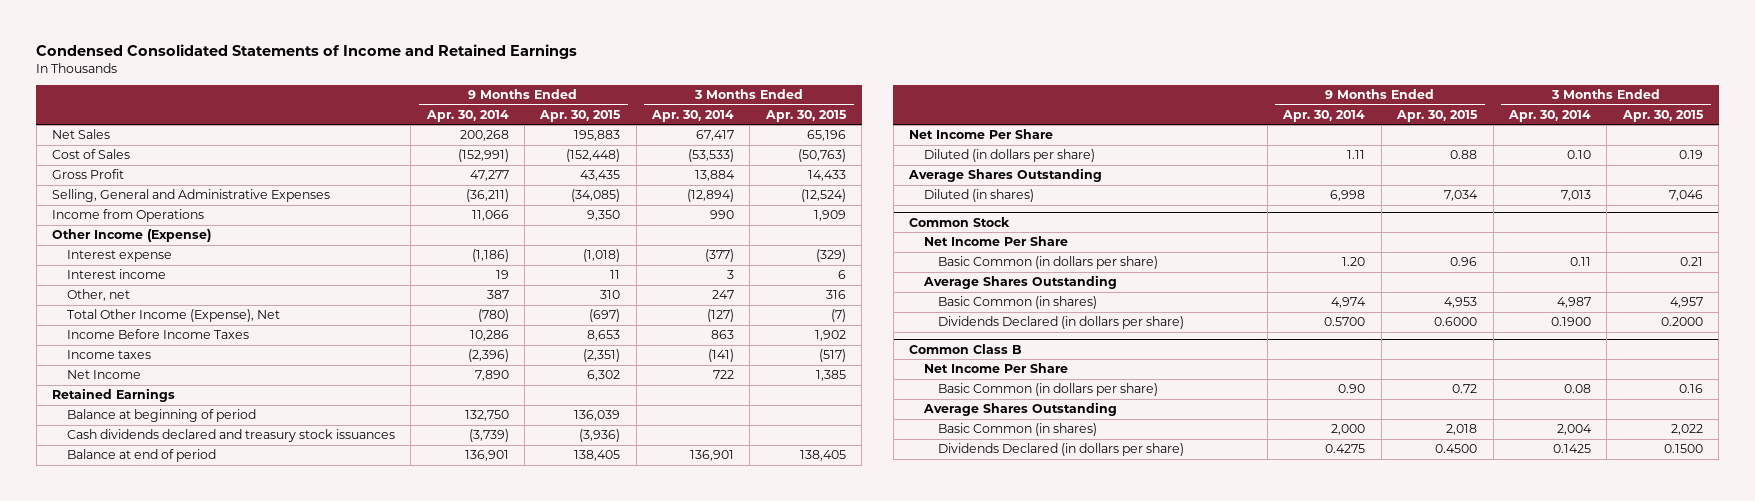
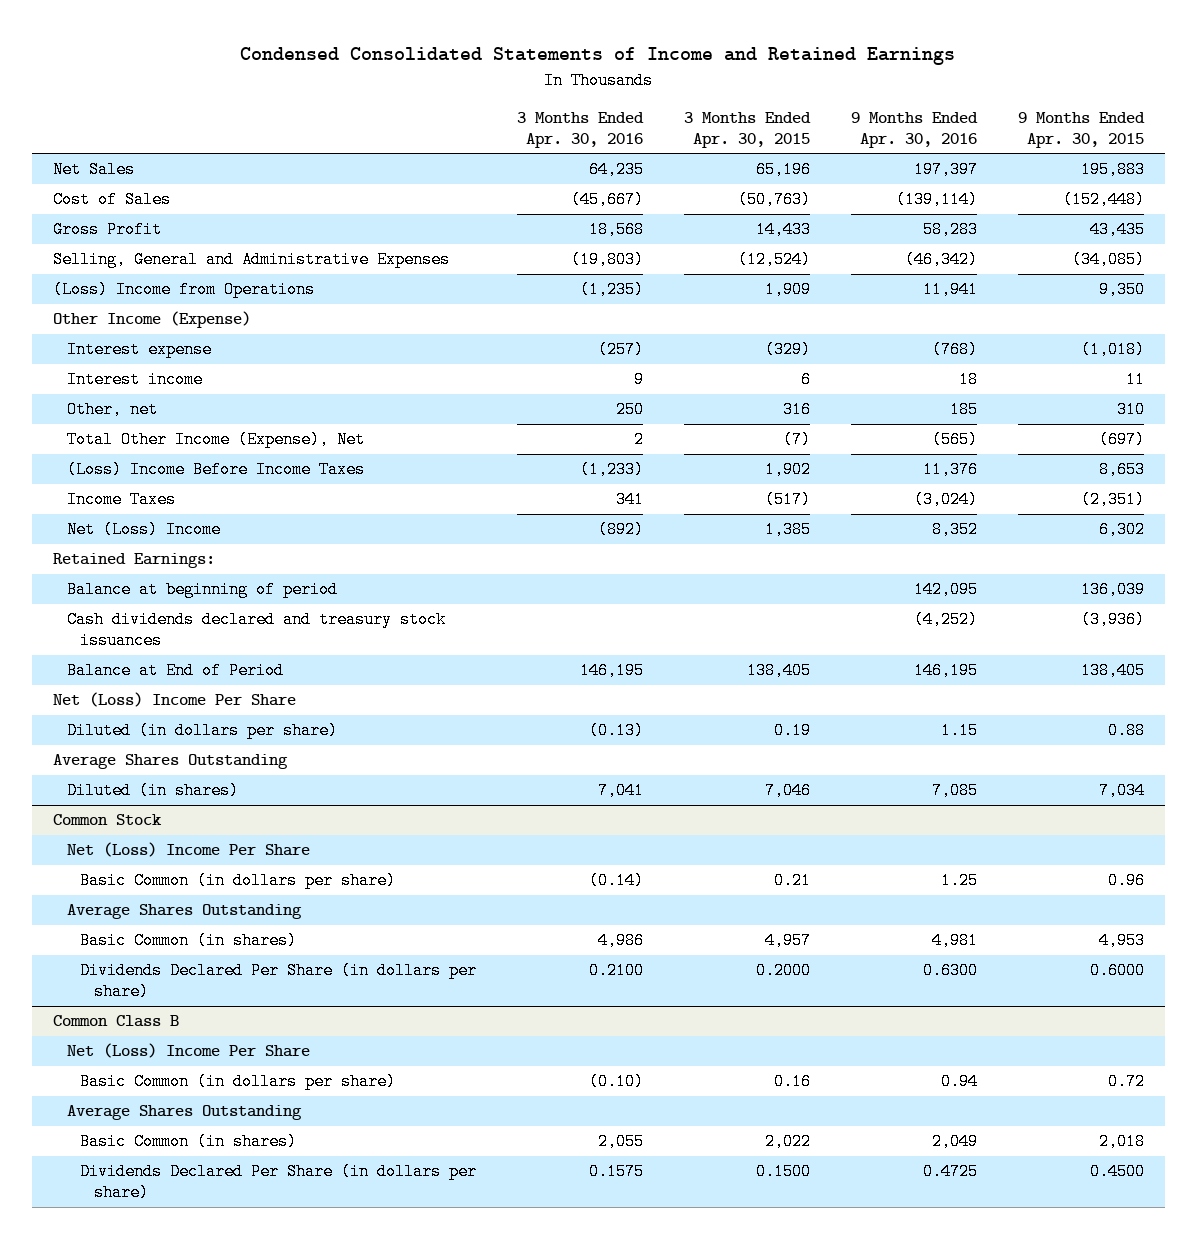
[425,109,509,122] Apr. 30, 2014 -> none
[651,109,735,122] Apr. 30, 2014 -> none
none -> [517,111,645,148] 3 Months Ended Apr. 30, 2016
none -> [851,111,979,148] 9 Months Ended Apr. 30, 2016
[52,209,205,223] Income from Operations -> [52,281,315,299] (Loss) Income from Operations
[66,329,249,340] Income Before Income Taxes -> [66,461,365,479] (Loss) Income Before Income Taxes
[66,350,151,360] Income taxes -> [66,491,176,509] Income Taxes
[66,370,141,380] Net Income -> [66,521,221,539] Net (Loss) Income
[52,388,176,403] Retained Earnings -> [52,553,215,569] Retained Earnings:
[66,449,216,463] Balance at end of period -> [66,662,284,680] Balance at End of Period
[908,129,1053,140] Net Income Per Share -> [52,692,296,708] Net (Loss) Income Per Share
[923,236,1068,247] Net Income Per Share -> [66,842,310,858] Net (Loss) Income Per Share
[938,316,1185,330] Dividends Declared (in dollars per share) -> [80,962,478,1001] Dividends Declared Per Share (in dollars per share)
[923,363,1068,374] Net Income Per Share -> [66,1043,310,1059] Net (Loss) Income Per Share
[938,443,1185,457] Dividends Declared (in dollars per share) -> [80,1163,478,1202] Dividends Declared Per Share (in dollars per share)

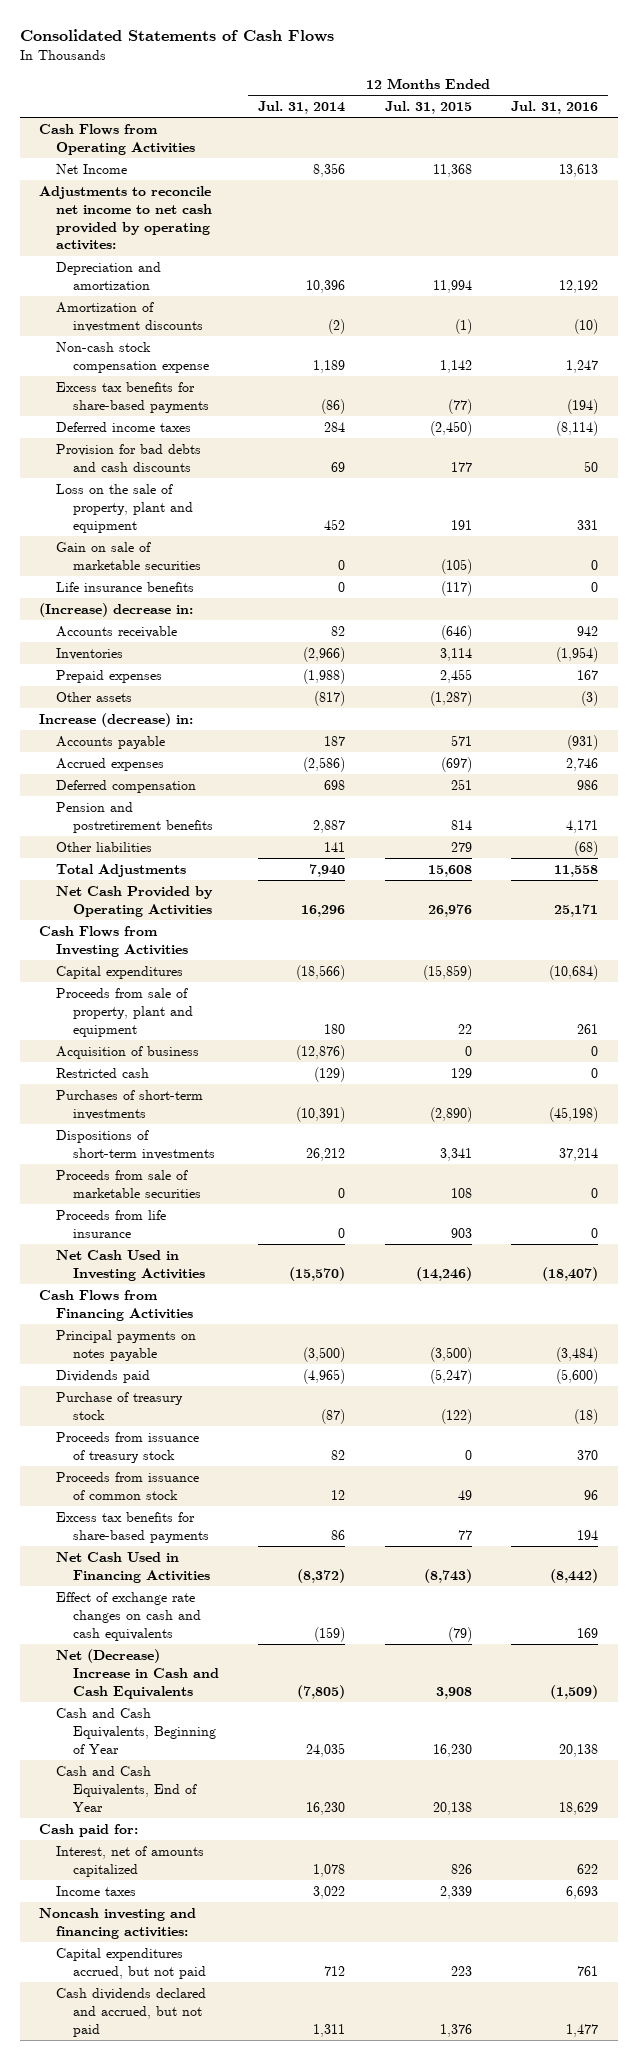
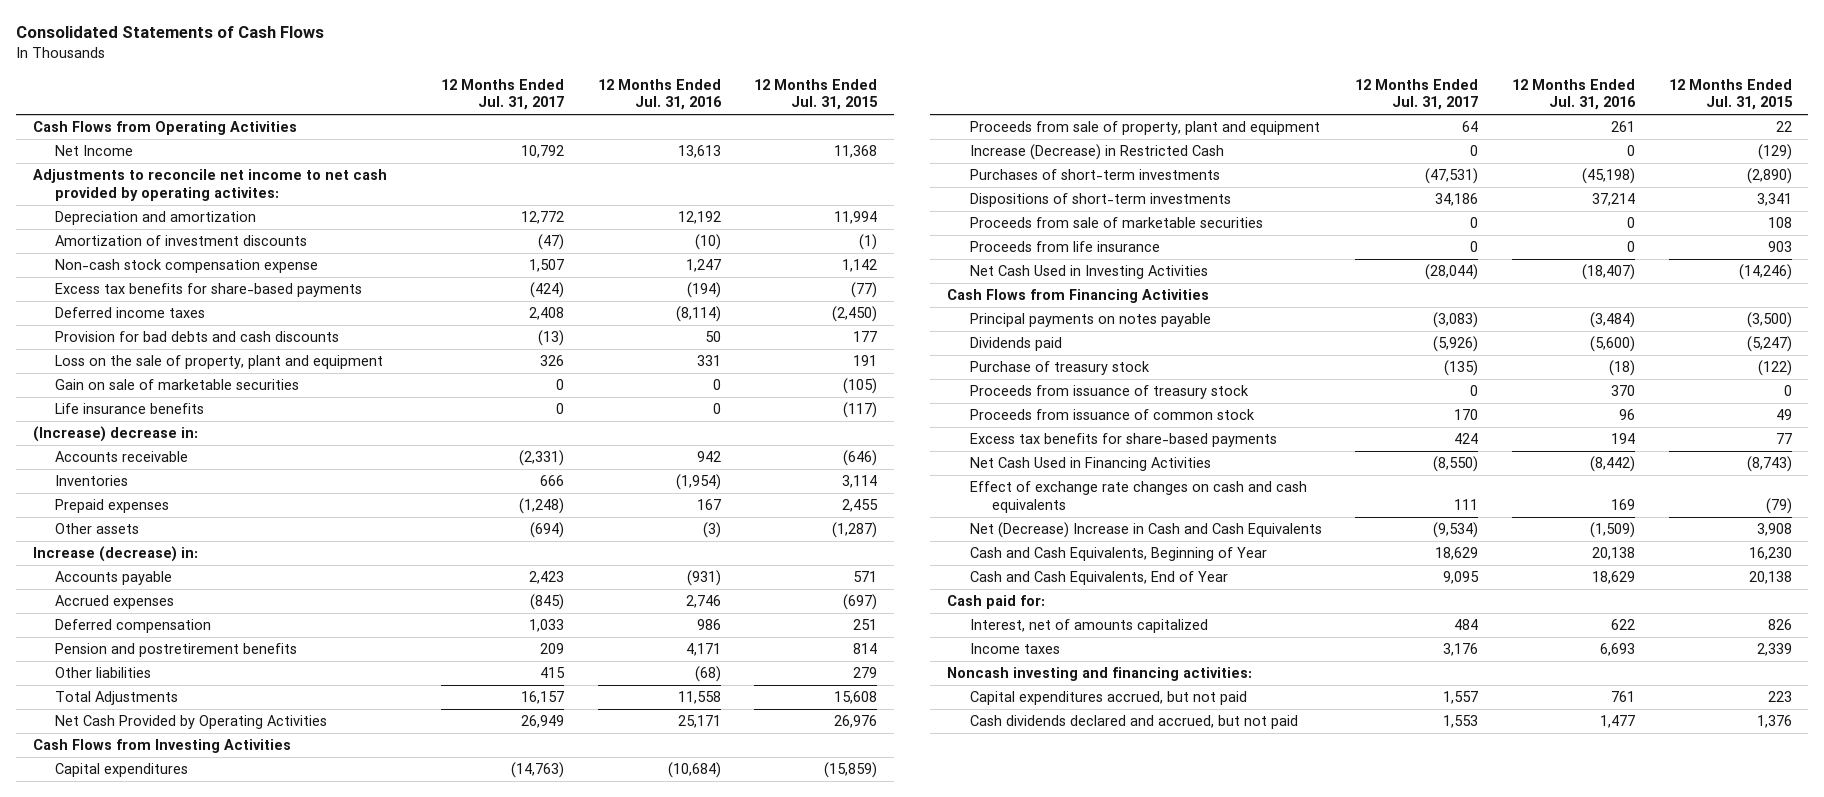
[258,101,346,115] Jul. 31, 2014 -> none
none -> [440,78,564,111] 12 Months Ended Jul. 31, 2017
[56,1045,200,1059] Acquisition of business -> none
[56,1067,150,1078] Restricted cash -> none
none -> [969,144,1224,161] Increase (Decrease) in Restricted Cash

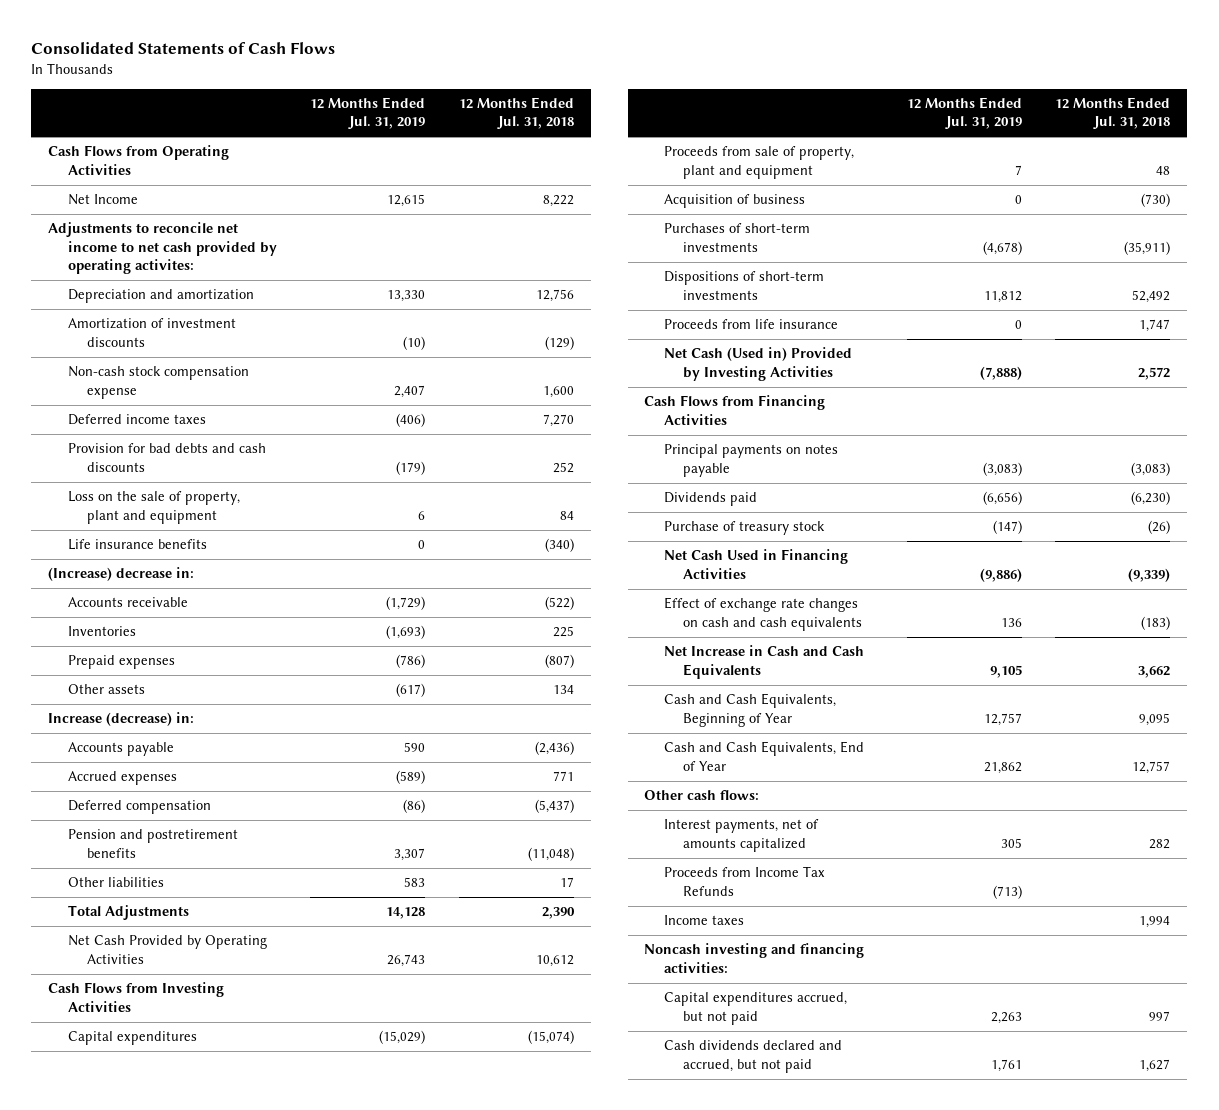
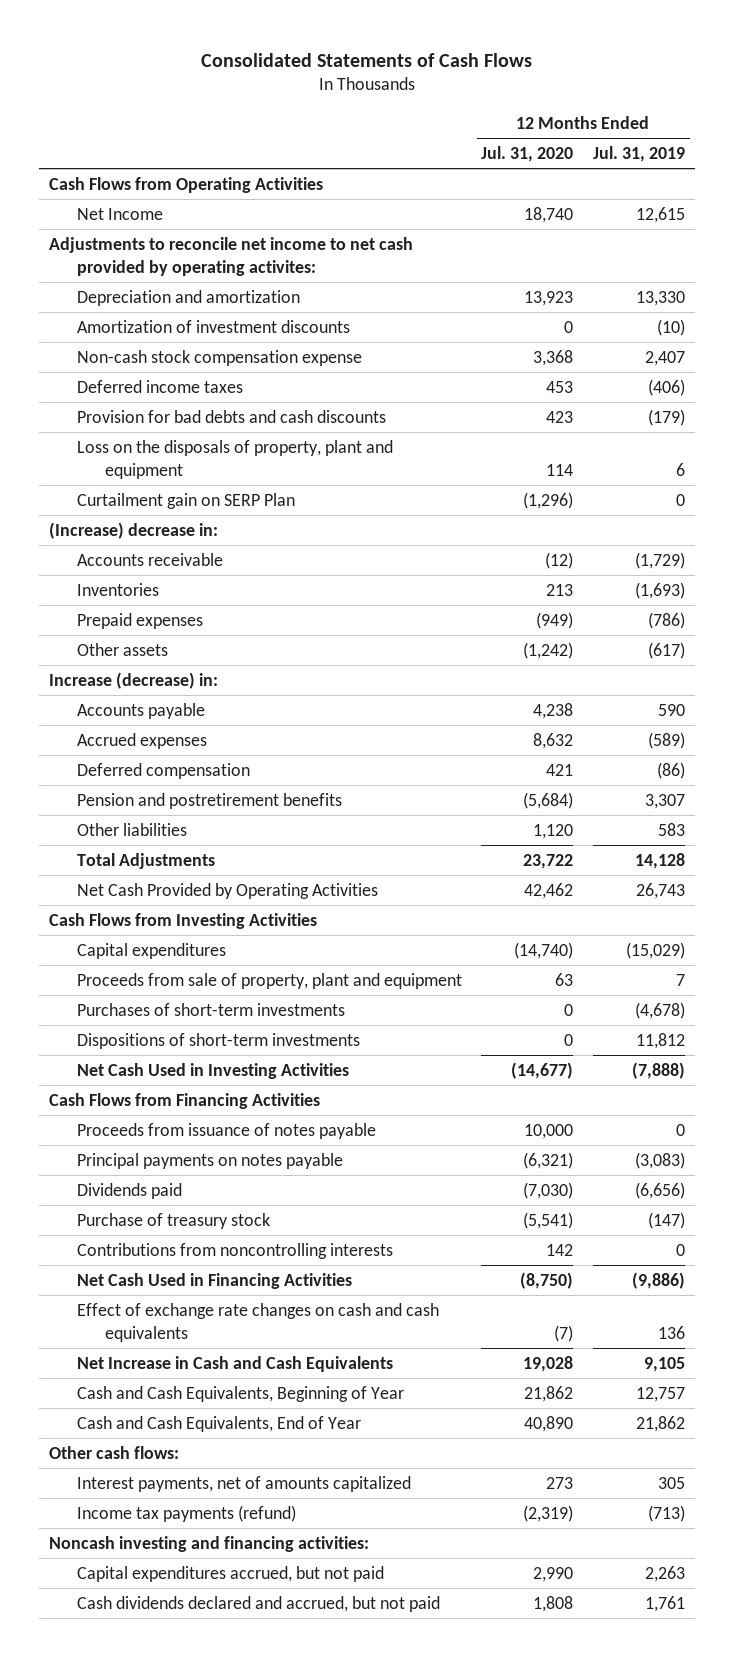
[459,96,575,130] 12 Months Ended Jul. 31, 2018 -> none
none -> [481,146,574,163] Jul. 31, 2020
[67,539,207,551] Life insurance benefits -> none
[67,491,240,524] Loss on the sale of property, plant and equipment -> [77,439,394,479] Loss on the disposals of property, plant and equipment
none -> [77,492,296,509] Curtailment gain on SERP Plan
[663,194,805,209] Acquisition of business -> none
[663,319,838,330] Proceeds from life insurance -> none
[663,347,852,381] Net Cash (Used in) Provided by Investing Activities -> [77,1062,350,1079] Net Cash Used in Investing Activities
none -> [77,1122,377,1139] Proceeds from issuance of notes payable
none -> [77,1242,394,1259] Contributions from noncontrolling interests
[663,915,744,926] Income taxes -> none
[663,866,825,896] Proceeds from Income Tax Refunds -> [77,1504,297,1522] Income tax payments (refund)

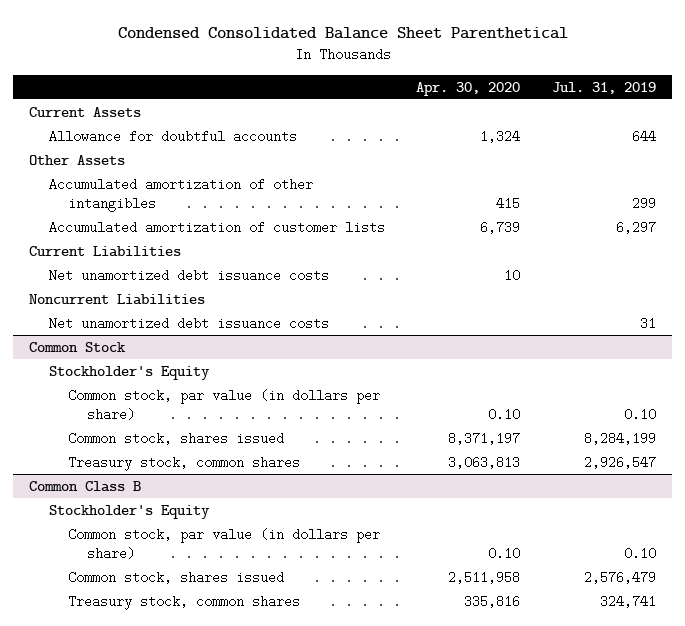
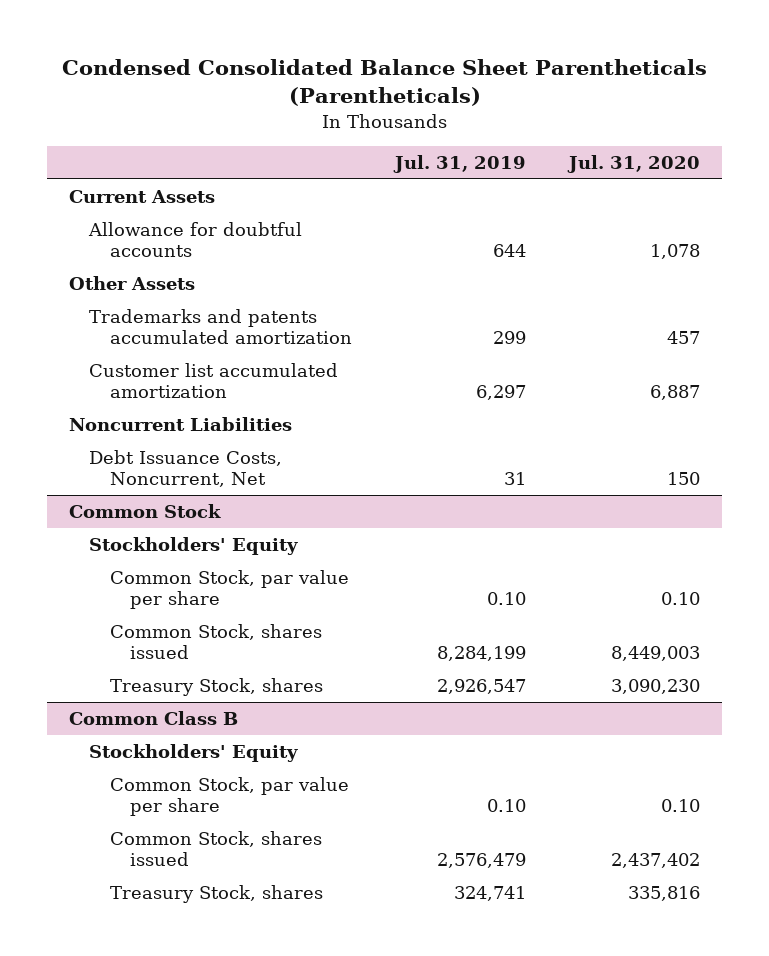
[117,26,568,39] Condensed Consolidated Balance Sheet Parenthetical -> [61,59,707,107] Condensed Consolidated Balance Sheet Parentheticals (Parentheticals)
[416,81,521,96] Apr. 30, 2020 -> none
none -> [567,154,701,173] Jul. 31, 2020
[29,245,182,257] Current Liabilities -> none
[48,268,329,282] Net unamortized debt issuance costs -> none
[48,177,313,212] Accumulated amortization of other intangibles -> [89,309,352,345] Trademarks and patents accumulated amortization
[48,220,385,234] Accumulated amortization of customer lists -> [89,363,339,399] Customer list accumulated amortization
[48,316,329,330] Net unamortized debt issuance costs -> [89,450,283,488] Debt Issuance Costs, Noncurrent, Net
[48,365,210,380] Stockholder's Equity -> [89,537,299,556] Stockholders' Equity
[67,388,380,421] Common stock, par value (in dollars per share) -> [109,570,349,610] Common Stock, par value per share
[67,431,284,445] Common stock, shares issued -> [109,624,322,660] Common Stock, shares issued
[67,455,300,471] Treasury stock, common shares -> [109,678,323,697] Treasury Stock, shares
[48,504,210,519] Stockholder's Equity -> [89,744,299,763] Stockholders' Equity
[67,527,380,560] Common stock, par value (in dollars per share) -> [109,777,349,817] Common Stock, par value per share
[67,570,284,584] Common stock, shares issued -> [109,831,322,867] Common Stock, shares issued
[67,594,300,610] Treasury stock, common shares -> [109,885,323,904] Treasury Stock, shares

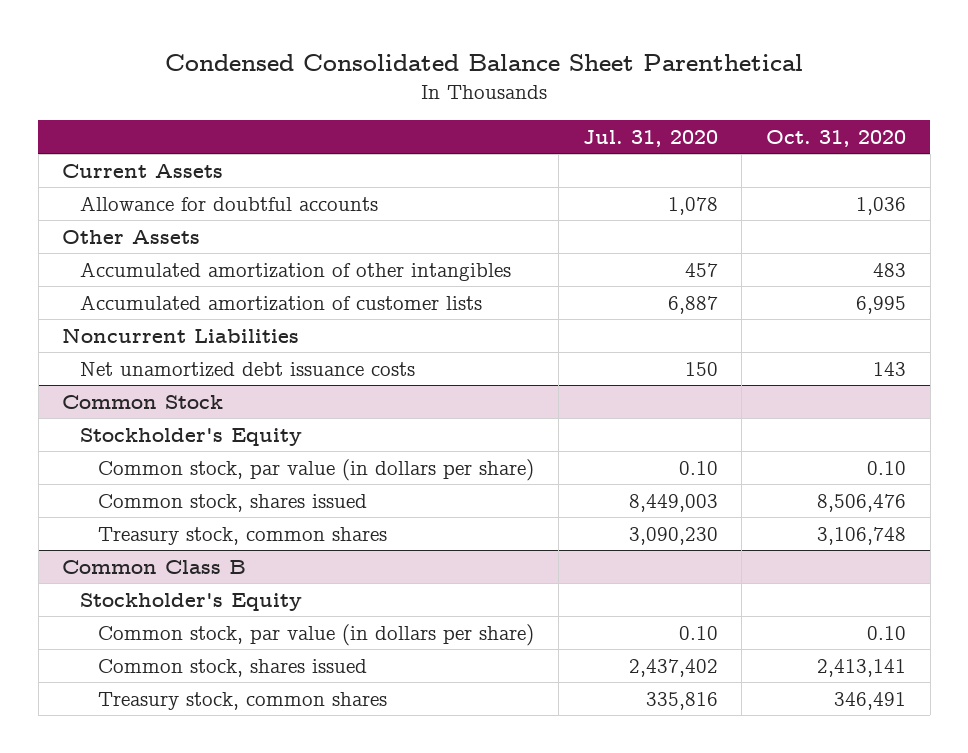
[61,59,707,107] Condensed Consolidated Balance Sheet Parentheticals (Parentheticals) -> [165,53,804,71] Condensed Consolidated Balance Sheet Parenthetical
[392,154,526,173] Jul. 31, 2019 -> none
none -> [766,129,907,147] Oct. 31, 2020
[89,309,352,345] Trademarks and patents accumulated amortization -> [80,261,512,281] Accumulated amortization of other intangibles
[89,363,339,399] Customer list accumulated amortization -> [80,294,483,311] Accumulated amortization of customer lists
[89,450,283,488] Debt Issuance Costs, Noncurrent, Net -> [80,361,416,377] Net unamortized debt issuance costs
[89,537,299,556] Stockholders' Equity -> [80,427,303,446] Stockholder's Equity
[109,570,349,610] Common Stock, par value per share -> [97,458,534,481] Common stock, par value (in dollars per share)
[109,624,322,660] Common Stock, shares issued -> [97,493,367,512] Common stock, shares issued
[109,678,323,697] Treasury Stock, shares -> [97,526,387,545] Treasury stock, common shares
[89,744,299,763] Stockholders' Equity -> [80,592,303,611] Stockholder's Equity
[109,777,349,817] Common Stock, par value per share -> [97,623,534,646] Common stock, par value (in dollars per share)
[109,831,322,867] Common Stock, shares issued -> [97,658,367,677] Common stock, shares issued
[109,885,323,904] Treasury Stock, shares -> [97,691,387,710] Treasury stock, common shares

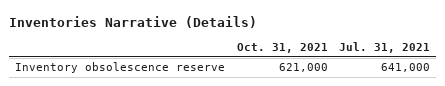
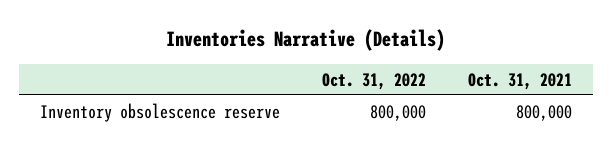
[339,42,431,54] Jul. 31, 2021 -> none
none -> [321,72,426,90] Oct. 31, 2022
[278,63,328,73] 621,000 -> [515,104,572,121] 800,000

